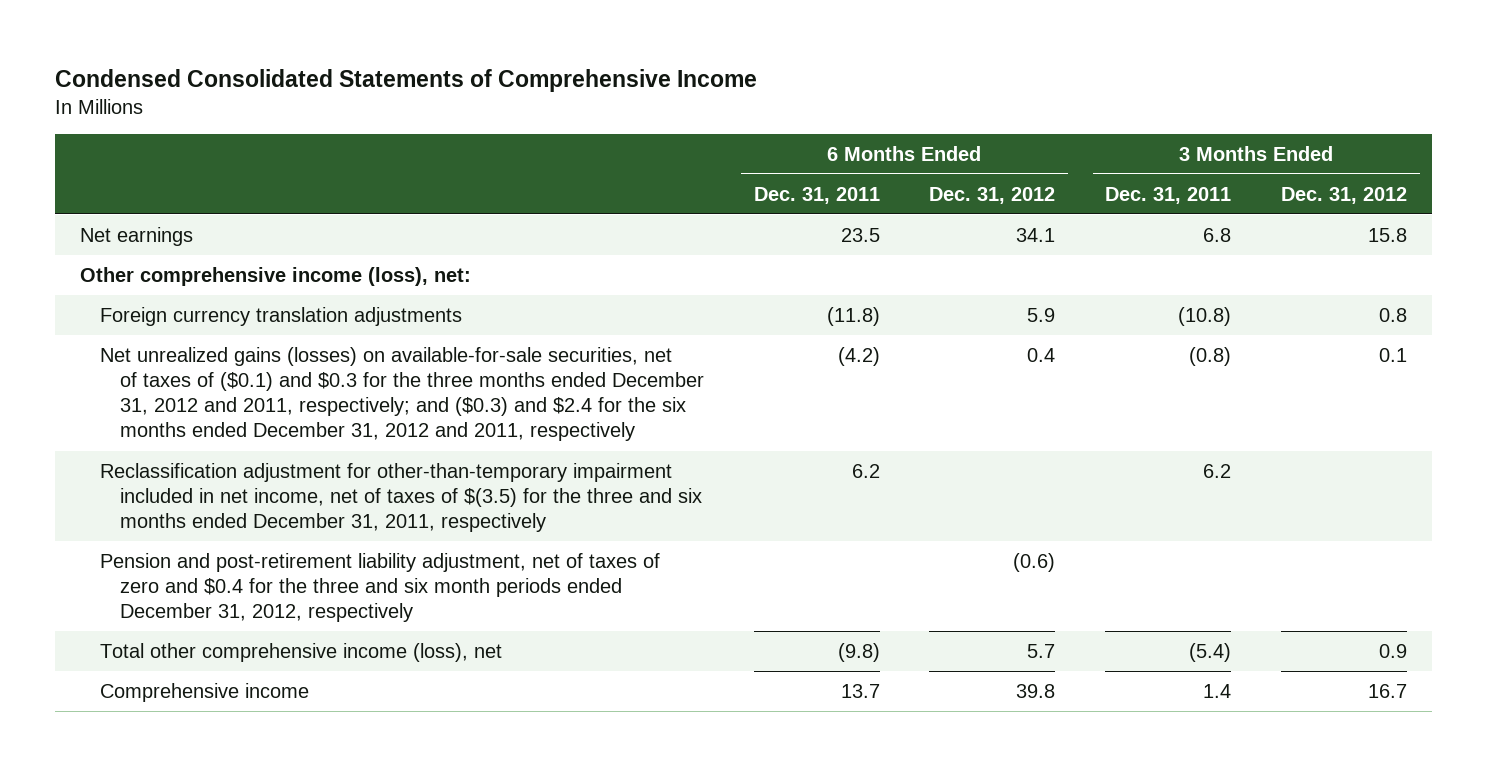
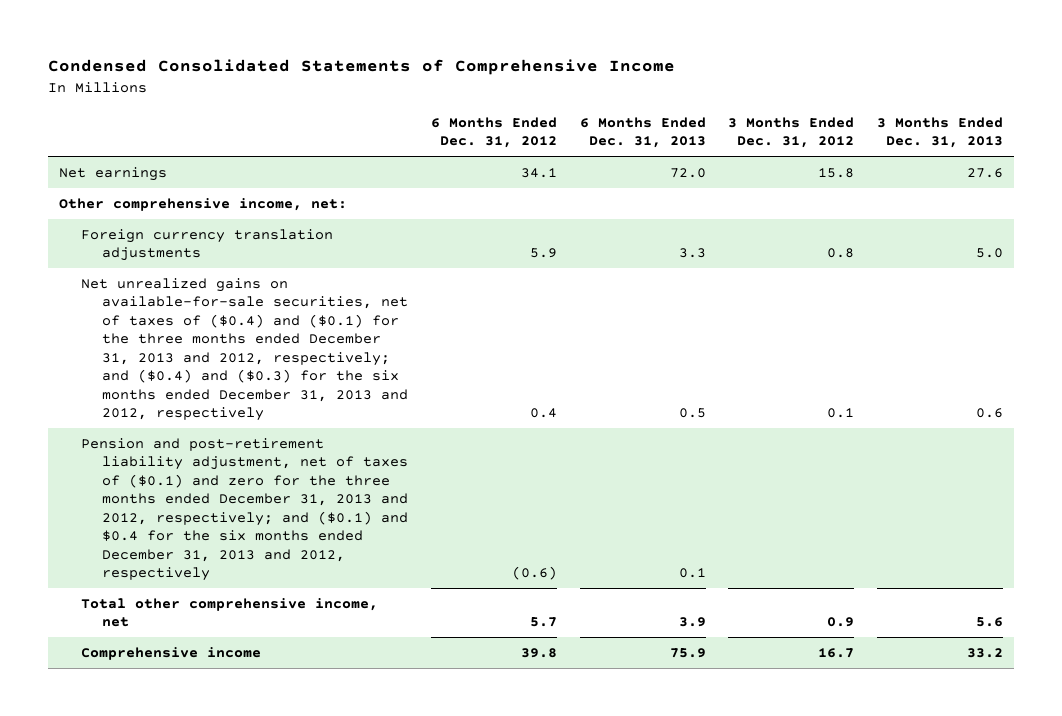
[753,186,880,204] Dec. 31, 2011 -> none
[1105,186,1232,204] Dec. 31, 2011 -> none
none -> [579,116,706,149] 6 Months Ended Dec. 31, 2013
none -> [876,116,1003,149] 3 Months Ended Dec. 31, 2013
[80,266,472,286] Other comprehensive income (loss), net: -> [58,197,347,211] Other comprehensive income, net:
[99,462,702,533] Reclassification adjustment for other-than-temporary impairment included in net income, net of taxes of $(3.5) for the three and six months ended December 31, 2011, respectively -> none
[99,346,704,442] Net unrealized gains (losses) on available-for-sale securities, net of taxes of ($0.1) and $0.3 for the three months ended December 31, 2012 and 2011, respectively; and ($0.3) and $2.4 for the six months ended December 31, 2012 and 2011, respectively -> [80,277,409,422] Net unrealized gains on available-for-sale securities, net of taxes of ($0.4) and ($0.1) for the three months ended December 31, 2013 and 2012, respectively; and ($0.4) and ($0.3) for the six months ended December 31, 2013 and 2012, respectively
[99,552,660,623] Pension and post-retirement liability adjustment, net of taxes of zero and $0.4 for the three and six month periods ended December 31, 2012, respectively -> [80,437,409,582] Pension and post-retirement liability adjustment, net of taxes of ($0.1) and zero for the three months ended December 31, 2013 and 2012, respectively; and ($0.1) and $0.4 for the six months ended December 31, 2013 and 2012, respectively
[99,642,502,662] Total other comprehensive income (loss), net -> [80,597,378,628] Total other comprehensive income, net

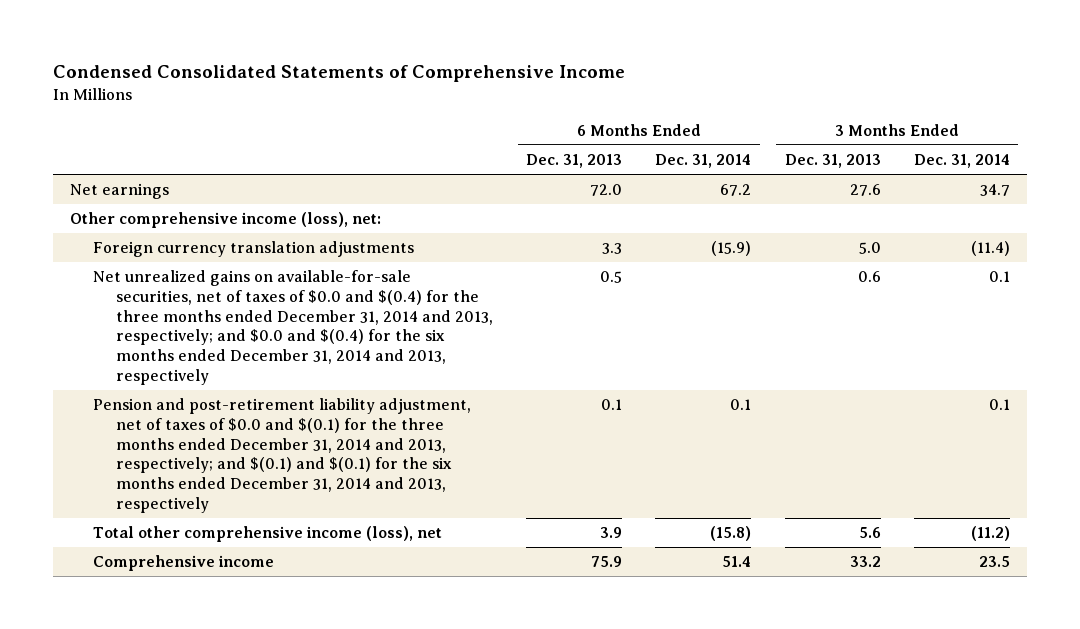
[430,116,557,149] 6 Months Ended Dec. 31, 2012 -> none
[728,116,855,149] 3 Months Ended Dec. 31, 2012 -> none
none -> [655,153,752,168] Dec. 31, 2014
none -> [913,153,1010,168] Dec. 31, 2014
[58,197,347,211] Other comprehensive income, net: -> [70,212,382,229] Other comprehensive income (loss), net:
[80,277,409,422] Net unrealized gains on available-for-sale securities, net of taxes of ($0.4) and ($0.1) for the three months ended December 31, 2013 and 2012, respectively; and ($0.4) and ($0.3) for the six months ended December 31, 2013 and 2012, respectively -> [92,270,493,385] Net unrealized gains on available-for-sale securities, net of taxes of $0.0 and $(0.4) for the three months ended December 31, 2014 and 2013, respectively; and $0.0 and $(0.4) for the six months ended December 31, 2014 and 2013, respectively
[80,437,409,582] Pension and post-retirement liability adjustment, net of taxes of ($0.1) and zero for the three months ended December 31, 2013 and 2012, respectively; and ($0.1) and $0.4 for the six months ended December 31, 2013 and 2012, respectively -> [92,398,471,513] Pension and post-retirement liability adjustment, net of taxes of $0.0 and $(0.1) for the three months ended December 31, 2014 and 2013, respectively; and $(0.1) and $(0.1) for the six months ended December 31, 2014 and 2013, respectively
[80,597,378,628] Total other comprehensive income, net -> [92,526,442,543] Total other comprehensive income (loss), net

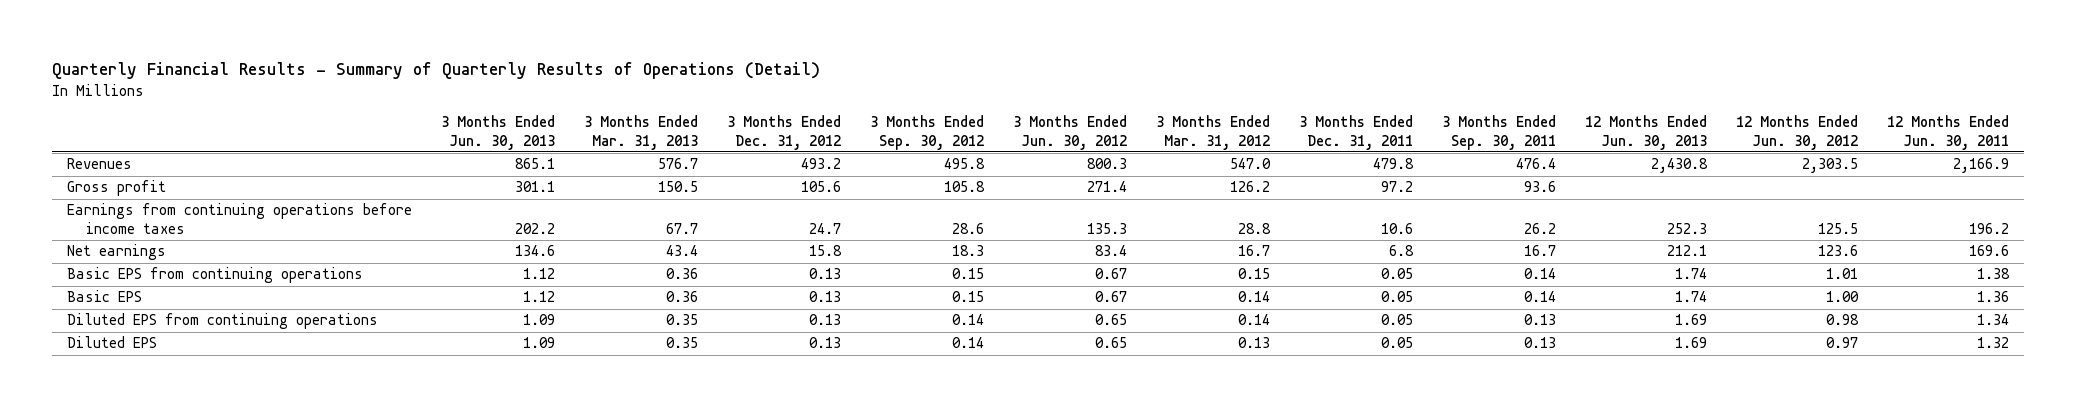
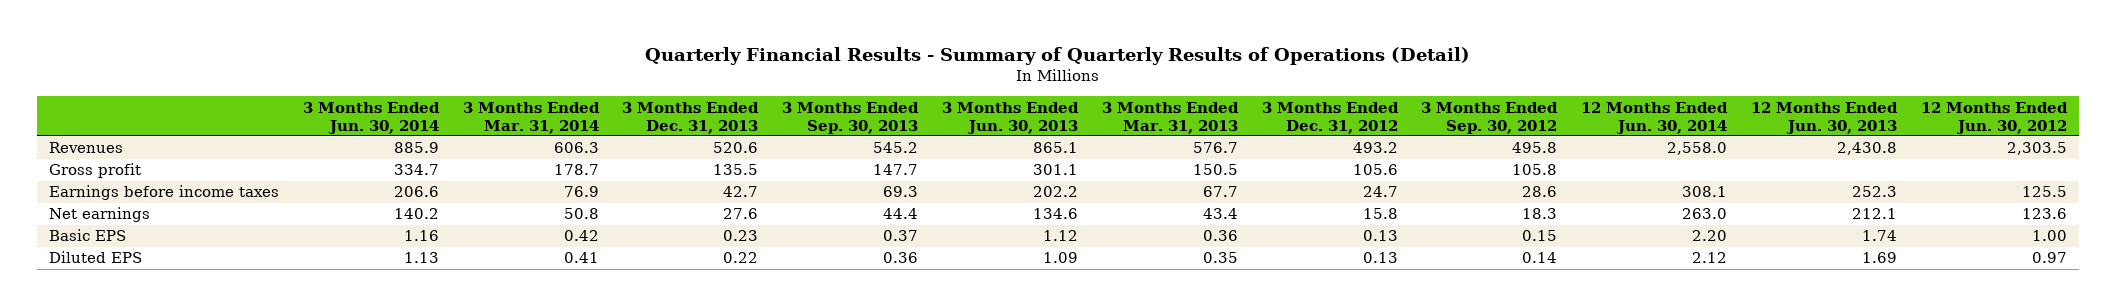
[1013,115,1128,150] 3 Months Ended Jun. 30, 2012 -> none
[1156,115,1271,150] 3 Months Ended Mar. 31, 2012 -> none
[1299,115,1414,150] 3 Months Ended Dec. 31, 2011 -> none
[1442,115,1557,150] 3 Months Ended Sep. 30, 2011 -> none
[1887,115,2010,150] 12 Months Ended Jun. 30, 2011 -> none
none -> [302,101,440,134] 3 Months Ended Jun. 30, 2014
none -> [462,101,600,134] 3 Months Ended Mar. 31, 2014
none -> [622,101,760,134] 3 Months Ended Dec. 31, 2013
none -> [782,101,920,134] 3 Months Ended Sep. 30, 2013
none -> [1581,101,1729,134] 12 Months Ended Jun. 30, 2014
[66,203,412,235] Earnings from continuing operations before income taxes -> [49,185,280,201] Earnings before income taxes
[66,267,363,284] Basic EPS from continuing operations -> none
[66,313,378,330] Diluted EPS from continuing operations -> none

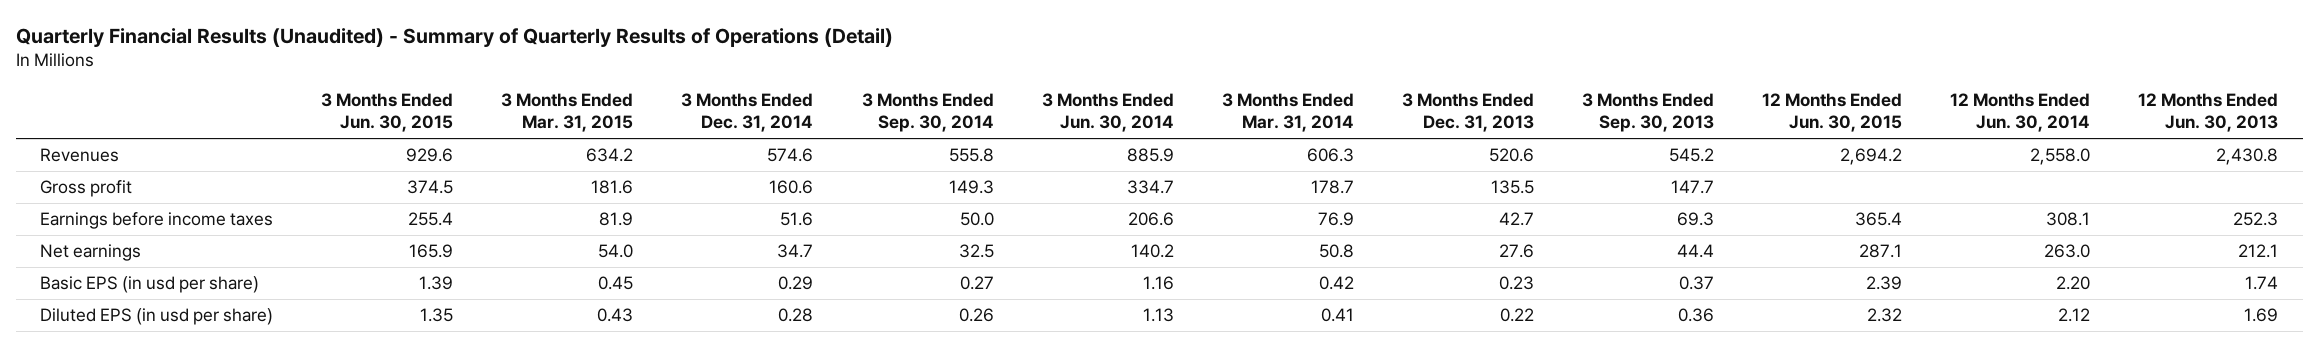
[644,46,1470,65] Quarterly Financial Results - Summary of Quarterly Results of Operations (Detail) -> [15,27,893,47] Quarterly Financial Results (Unaudited) - Summary of Quarterly Results of Operations (Detail)
[941,101,1079,134] 3 Months Ended Jun. 30, 2013 -> none
[1101,101,1239,134] 3 Months Ended Mar. 31, 2013 -> none
[1261,101,1399,134] 3 Months Ended Dec. 31, 2012 -> none
[1421,101,1559,134] 3 Months Ended Sep. 30, 2012 -> none
[1920,101,2068,134] 12 Months Ended Jun. 30, 2012 -> none
none -> [321,92,454,133] 3 Months Ended Jun. 30, 2015
none -> [501,92,634,133] 3 Months Ended Mar. 31, 2015
none -> [681,92,814,133] 3 Months Ended Dec. 31, 2014
none -> [861,92,994,133] 3 Months Ended Sep. 30, 2014
none -> [1762,92,1903,133] 12 Months Ended Jun. 30, 2015
[49,229,127,242] Basic EPS -> [40,276,260,294] Basic EPS (in usd per share)
[49,251,143,264] Diluted EPS -> [40,308,274,326] Diluted EPS (in usd per share)

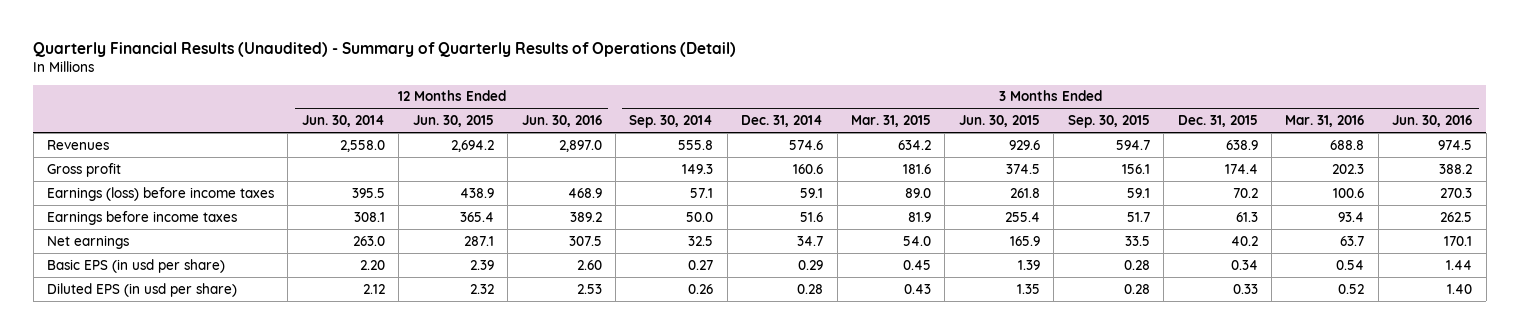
[1041,92,1174,133] 3 Months Ended Jun. 30, 2014 -> none
[1221,92,1354,133] 3 Months Ended Mar. 31, 2014 -> none
[1401,92,1534,133] 3 Months Ended Dec. 31, 2013 -> none
[1582,92,1715,133] 3 Months Ended Sep. 30, 2013 -> none
[2138,92,2279,133] 12 Months Ended Jun. 30, 2013 -> none
none -> [521,115,602,128] Jun. 30, 2016
none -> [1067,115,1150,129] Sep. 30, 2015
none -> [1177,115,1258,128] Dec. 31, 2015
none -> [1285,115,1365,128] Mar. 31, 2016
none -> [1392,115,1473,128] Jun. 30, 2016
none -> [47,186,275,201] Earnings (loss) before income taxes

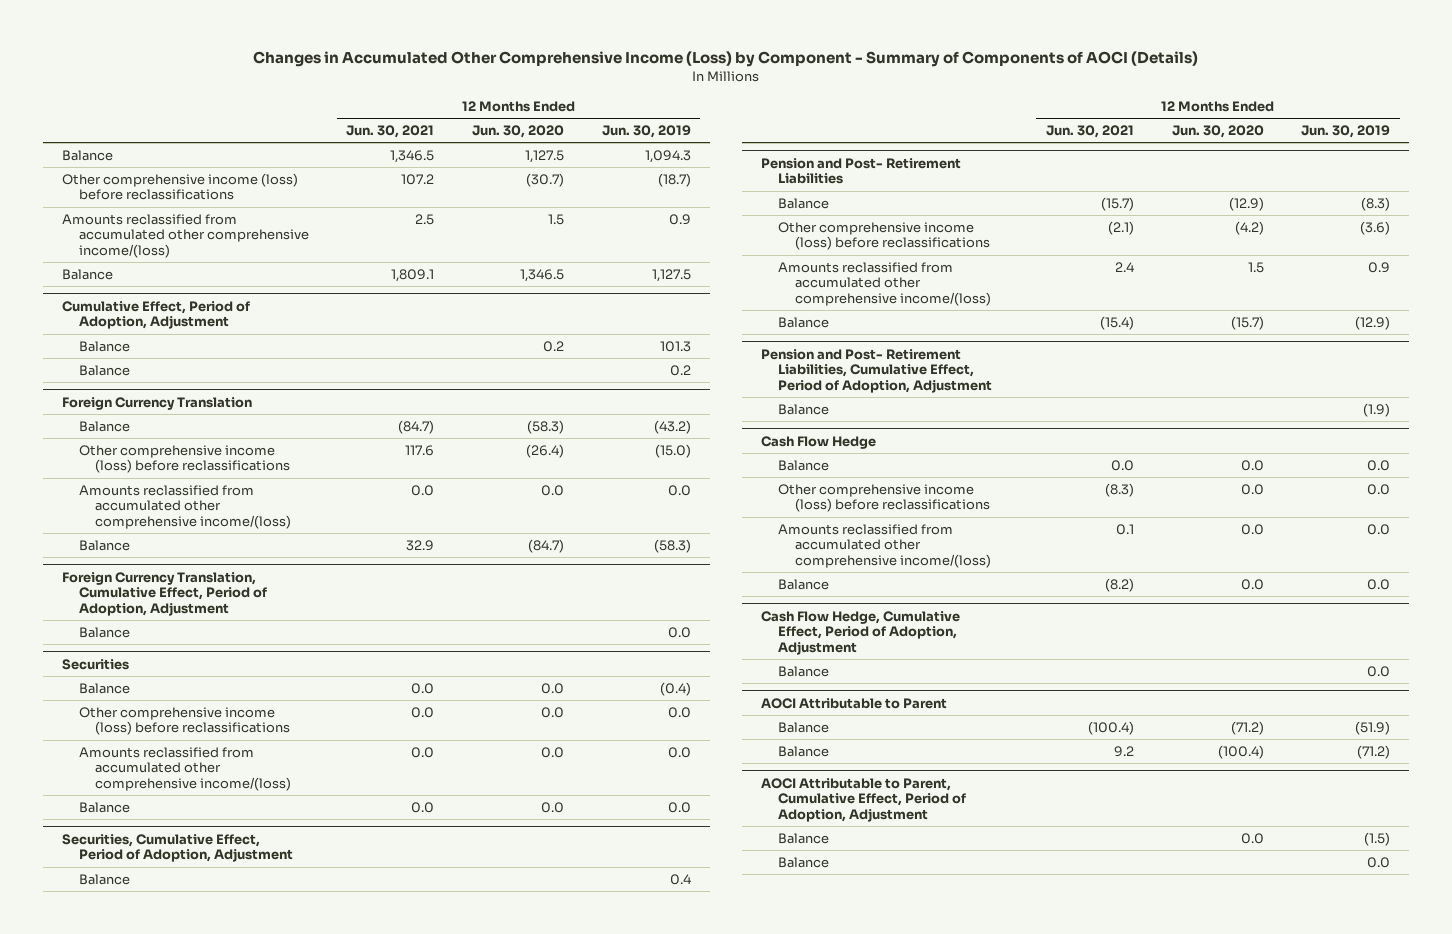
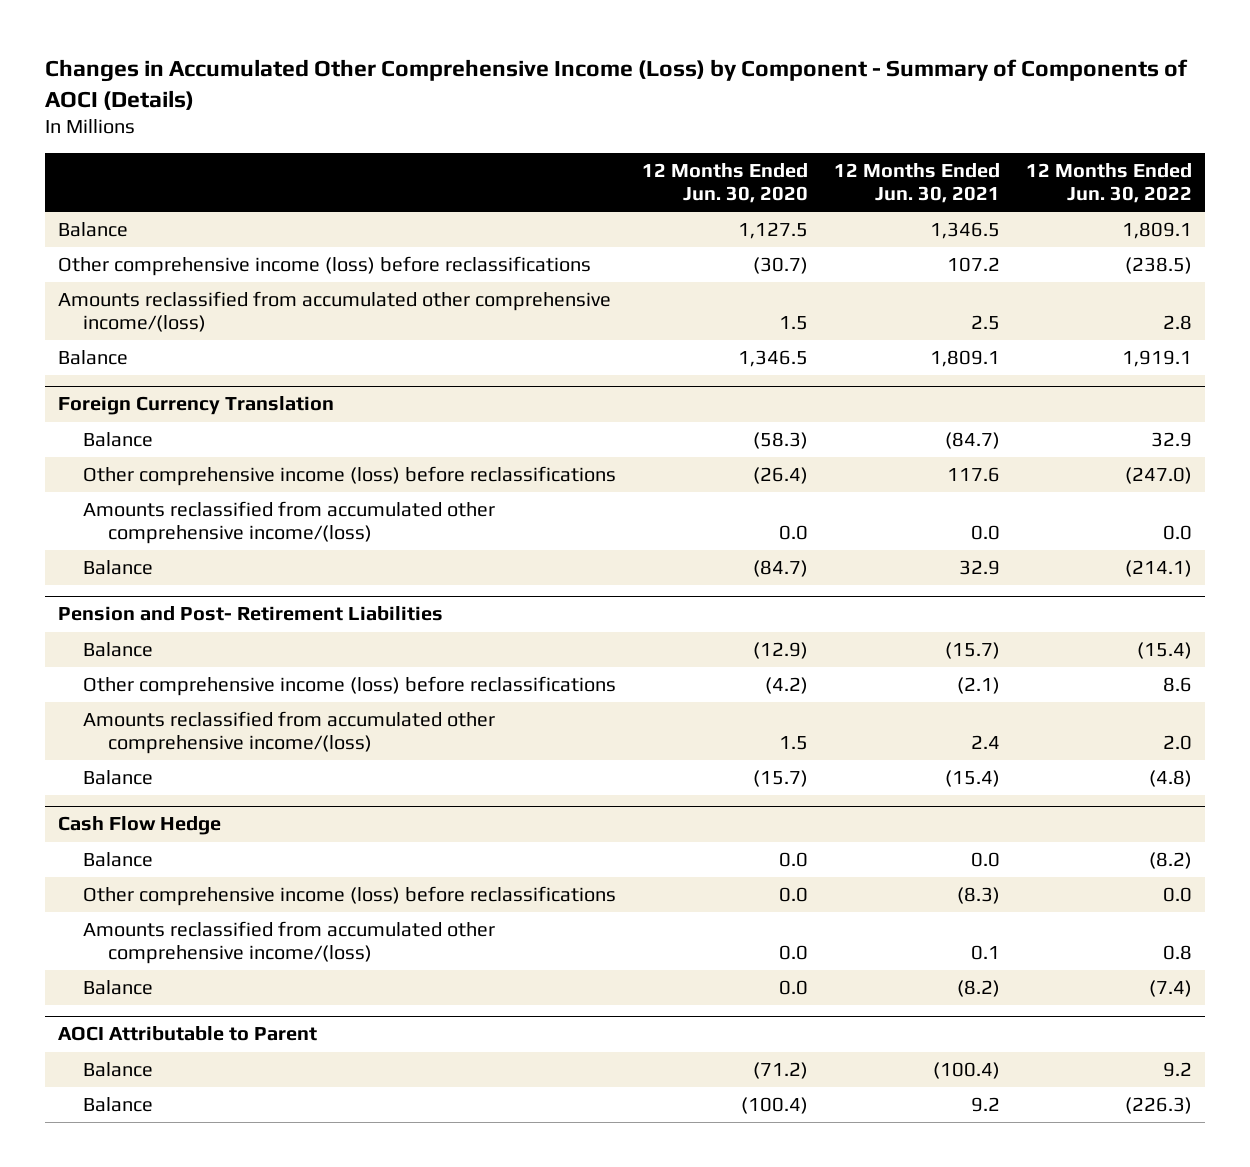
[601,125,691,139] Jun. 30, 2019 -> none
none -> [1026,163,1193,204] 12 Months Ended Jun. 30, 2022
[61,300,250,330] Cumulative Effect, Period of Adoption, Adjustment -> none
[78,340,130,352] Balance -> none
[78,364,130,376] Balance -> none
[61,571,267,616] Foreign Currency Translation, Cumulative Effect, Period of Adoption, Adjustment -> none
[78,626,130,638] Balance -> none
[61,658,129,670] Securities -> none
[78,682,130,694] Balance -> none
[78,706,291,736] Other comprehensive income (loss) before reclassifications -> none
[78,746,292,791] Amounts reclassified from accumulated other comprehensive income/(loss) -> none
[78,801,130,813] Balance -> none
[61,833,293,863] Securities, Cumulative Effect, Period of Adoption, Adjustment -> none
[78,873,130,885] Balance -> none
[761,348,993,393] Pension and Post- Retirement Liabilities, Cumulative Effect, Period of Adoption, Adjustment -> none
[778,403,830,415] Balance -> none
[761,610,961,655] Cash Flow Hedge, Cumulative Effect, Period of Adoption, Adjustment -> none
[778,665,830,677] Balance -> none
[761,777,967,822] AOCI Attributable to Parent, Cumulative Effect, Period of Adoption, Adjustment -> none
[778,832,830,844] Balance -> none
[778,856,830,868] Balance -> none

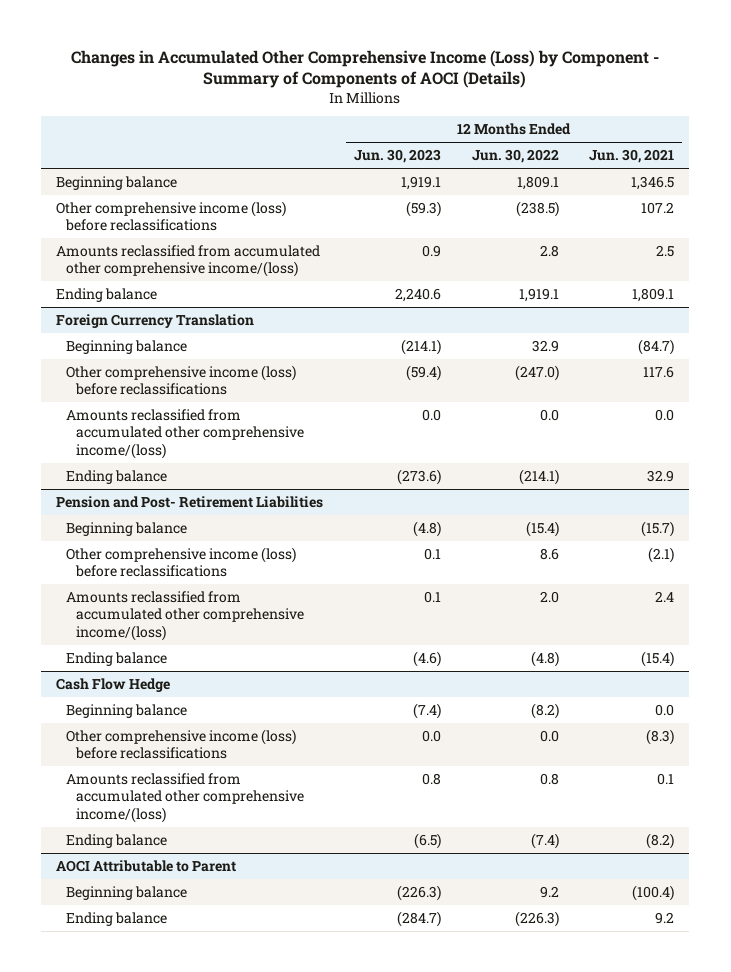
[641,163,808,204] 12 Months Ended Jun. 30, 2020 -> none
none -> [354,149,442,164] Jun. 30, 2023
[58,221,129,237] Balance -> [56,175,178,190] Beginning balance
[58,349,129,365] Balance -> [56,287,158,302] Ending balance
[82,431,153,447] Balance -> [66,339,188,354] Beginning balance
[82,559,153,575] Balance -> [66,469,168,484] Ending balance
[82,641,153,657] Balance -> [66,521,188,536] Beginning balance
[82,769,153,785] Balance -> [66,651,168,666] Ending balance
[82,851,153,867] Balance -> [66,703,188,718] Beginning balance
[82,979,153,995] Balance -> [66,833,168,848] Ending balance
[82,1061,153,1077] Balance -> [66,885,188,900] Beginning balance
[82,1096,153,1112] Balance -> [66,911,168,926] Ending balance

